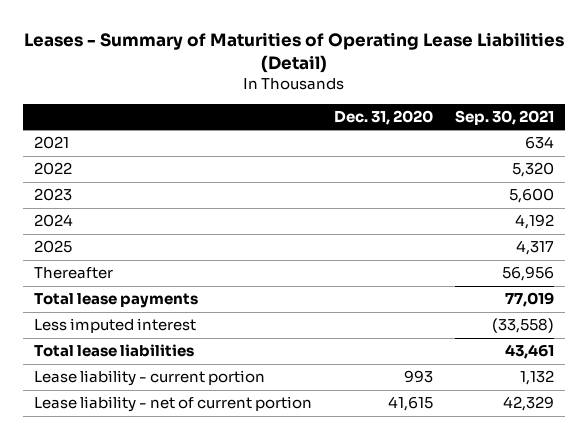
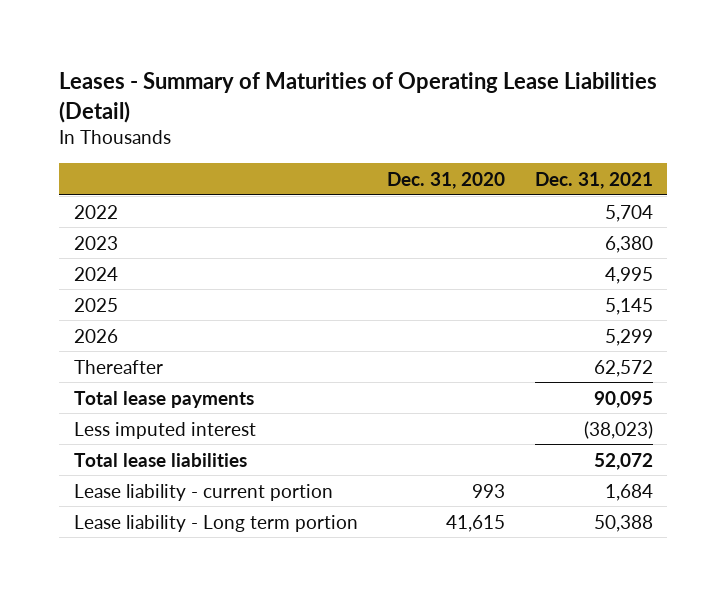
[454,109,554,125] Sep. 30, 2021 -> none
none -> [534,172,653,190] Dec. 31, 2021
[34,136,70,150] 2021 -> none
none -> [74,328,119,343] 2026
[34,396,313,413] Lease liability - net of current portion -> [74,514,359,532] Lease liability - Long term portion

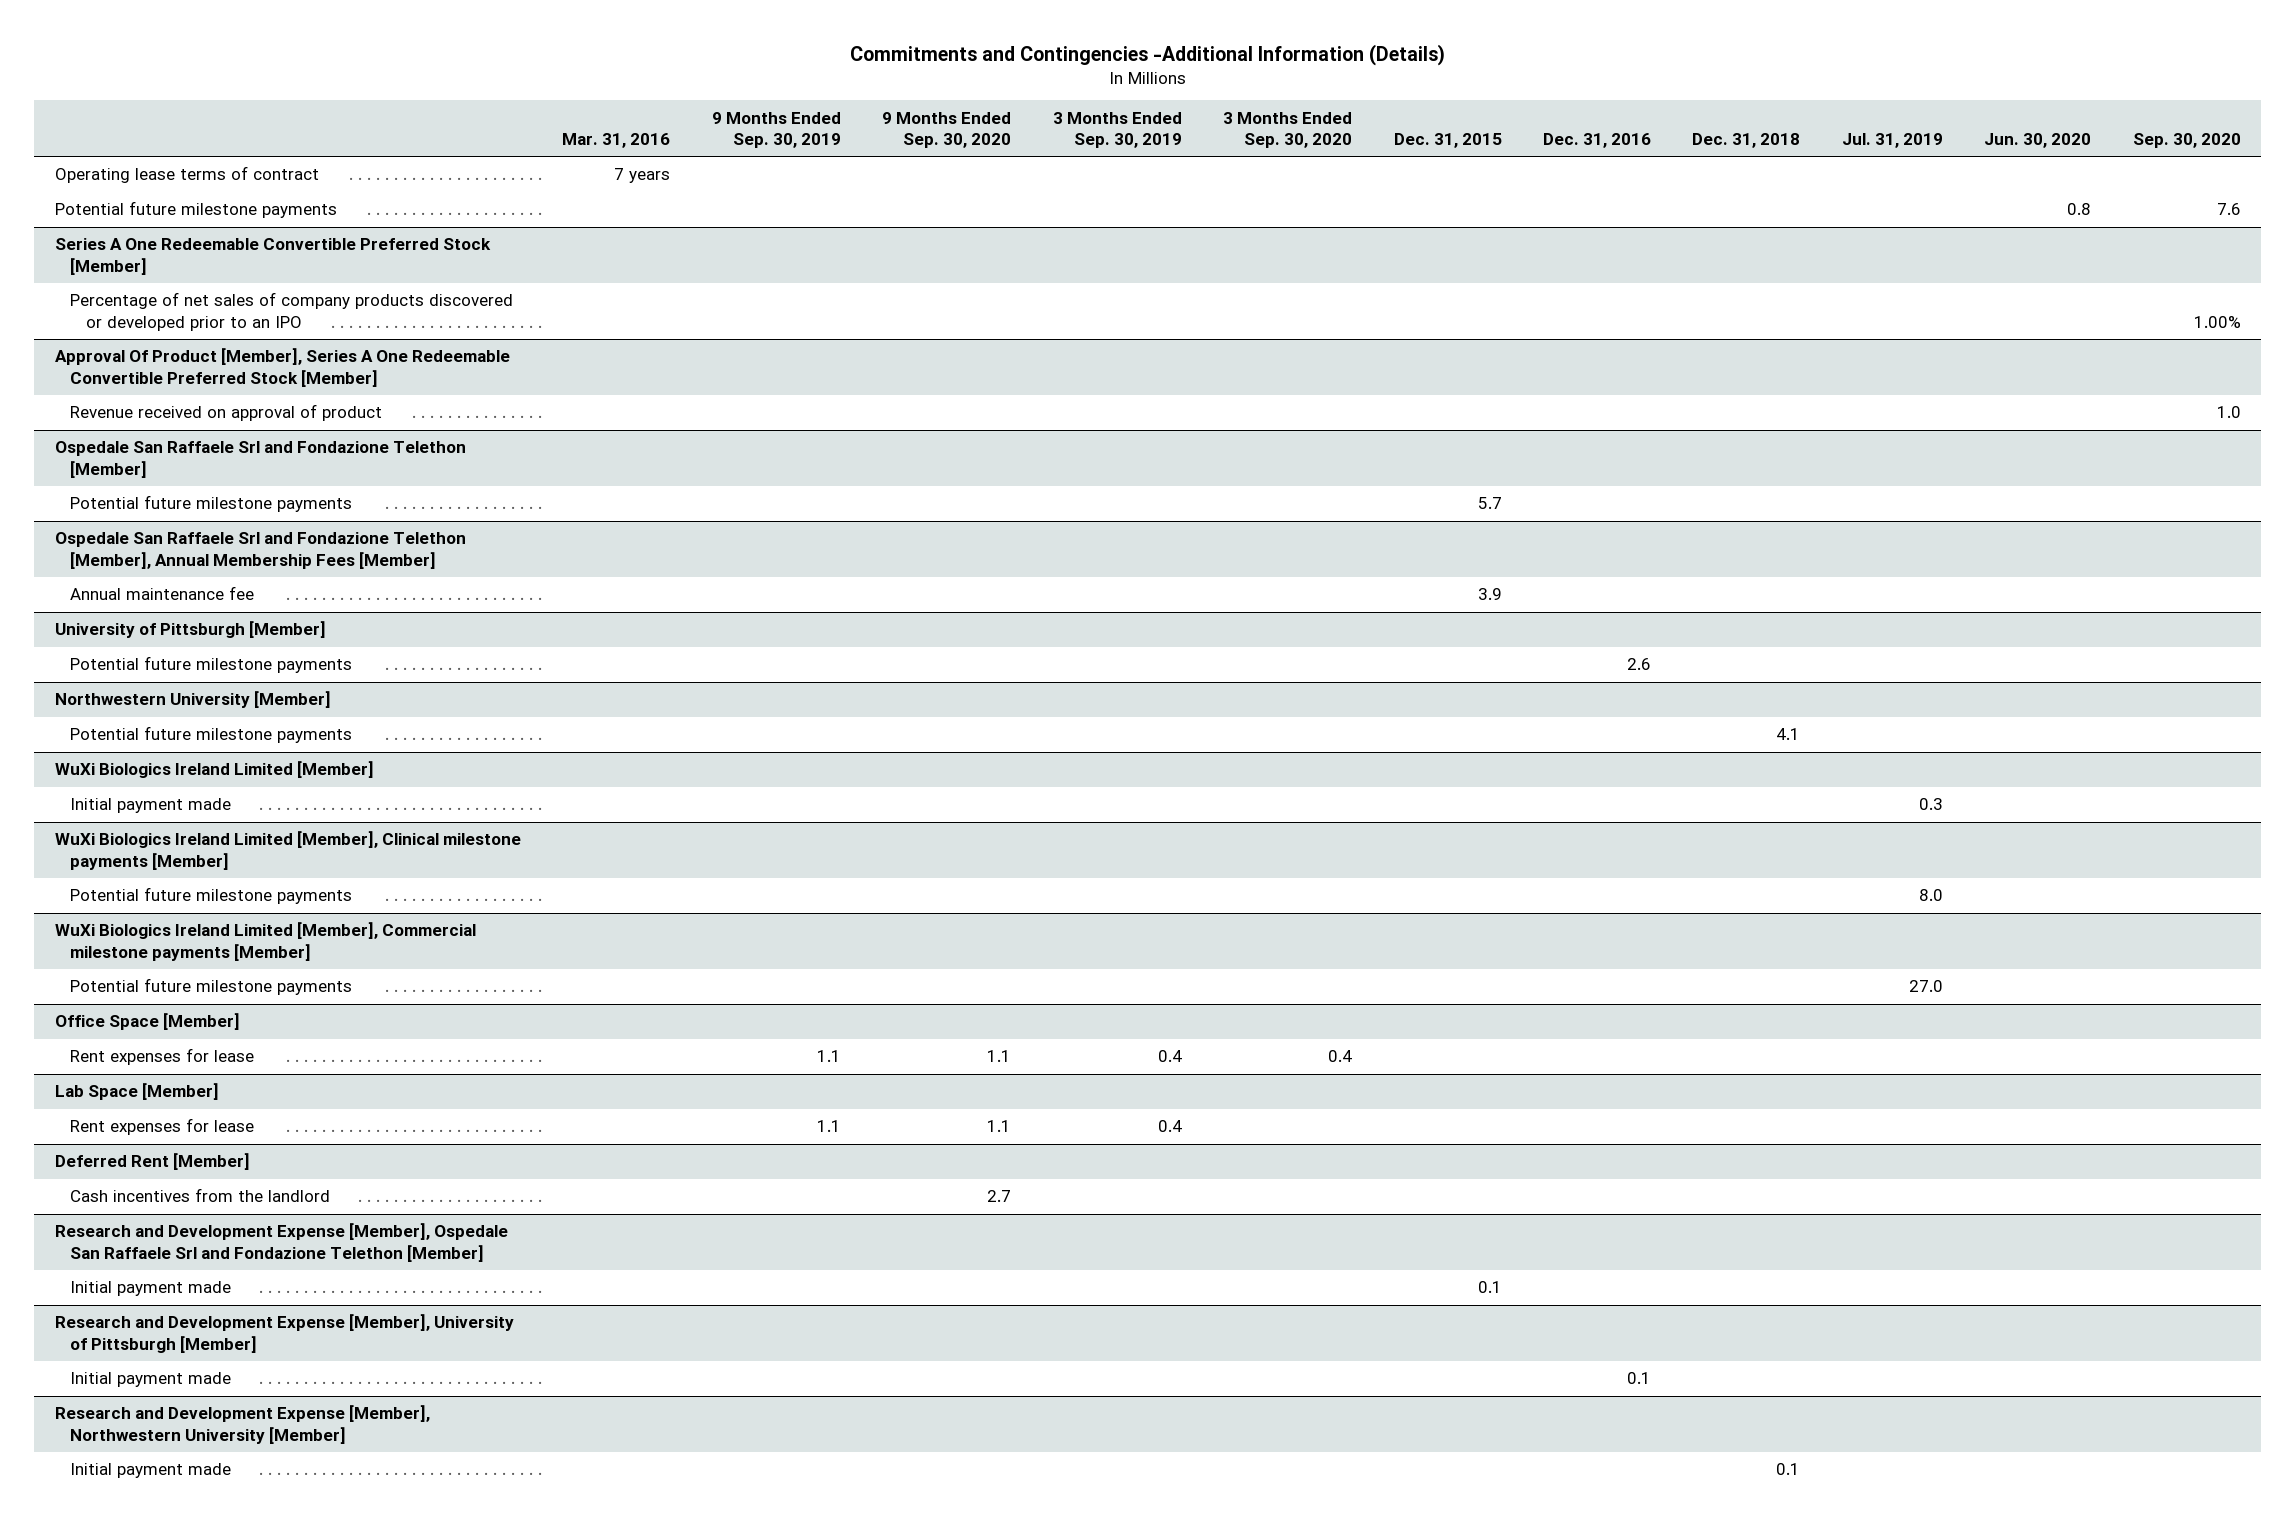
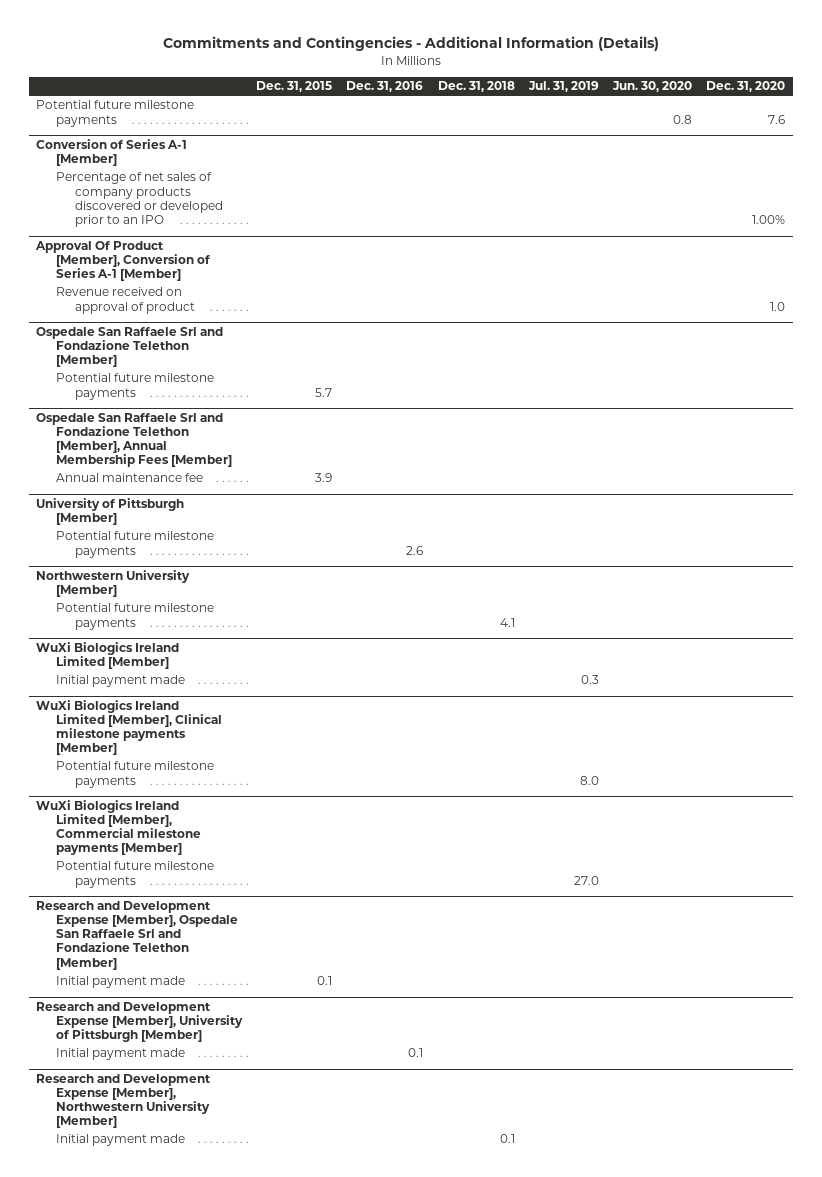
[849,43,1445,66] Commitments and Contingencies -Additional Information (Details) -> [162,36,659,52] Commitments and Contingencies - Additional Information (Details)
[562,132,671,148] Mar. 31, 2016 -> none
[711,111,841,148] 9 Months Ended Sep. 30, 2019 -> none
[882,111,1012,148] 9 Months Ended Sep. 30, 2020 -> none
[1052,111,1182,148] 3 Months Ended Sep. 30, 2019 -> none
[1223,111,1353,148] 3 Months Ended Sep. 30, 2020 -> none
[2132,132,2241,148] Sep. 30, 2020 -> none
none -> [706,81,786,93] Dec. 31, 2020
[55,166,320,184] Operating lease terms of contract -> none
[55,238,492,275] Series A One Redeemable Convertible Preferred Stock [Member] -> [36,138,188,166] Conversion of Series A-1 [Member]
[55,348,511,387] Approval Of Product [Member], Series A One Redeemable Convertible Preferred Stock [Member] -> none
[70,404,383,422] Revenue received on approval of product -> none
none -> [35,240,210,282] Approval Of Product [Member], Conversion of Series A-1 [Member]
none -> [55,287,195,314] Revenue received on approval of product
[55,1013,241,1031] Office Space [Member] -> none
[70,1048,255,1066] Rent expenses for lease -> none
[55,1083,220,1101] Lab Space [Member] -> none
[70,1118,255,1136] Rent expenses for lease -> none
[55,1153,251,1171] Deferred Rent [Member] -> none
[70,1188,331,1203] Cash incentives from the landlord -> none

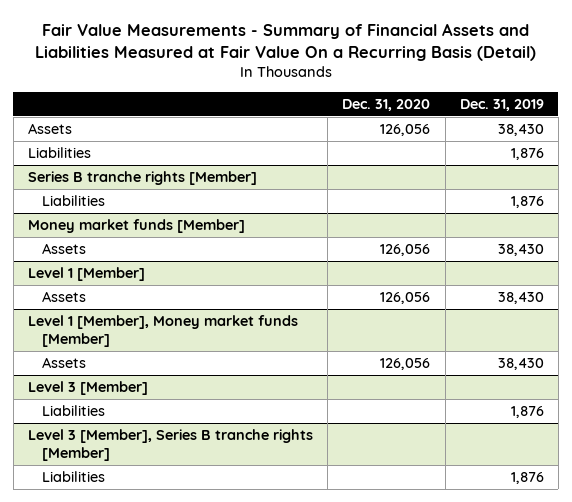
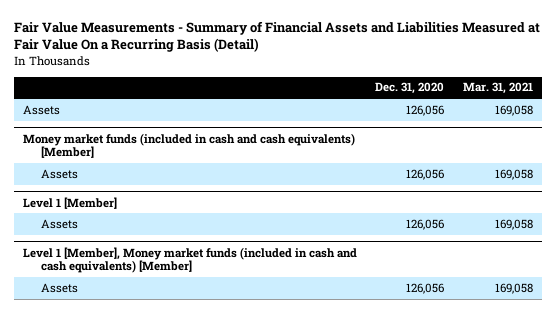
[459,98,544,111] Dec. 31, 2019 -> none
none -> [462,82,533,95] Mar. 31, 2021
[28,147,92,159] Liabilities -> none
[28,171,258,186] Series B tranche rights [Member] -> none
[41,195,105,207] Liabilities -> none
[28,219,246,234] Money market funds [Member] -> [22,132,355,159] Money market funds (included in cash and cash equivalents) [Member]
[28,315,299,348] Level 1 [Member], Money market funds [Member] -> [22,246,357,274] Level 1 [Member], Money market funds (included in cash and cash equivalents) [Member]
[28,381,149,396] Level 3 [Member] -> none
[41,405,105,417] Liabilities -> none
[28,429,314,462] Level 3 [Member], Series B tranche rights [Member] -> none
[41,471,105,483] Liabilities -> none

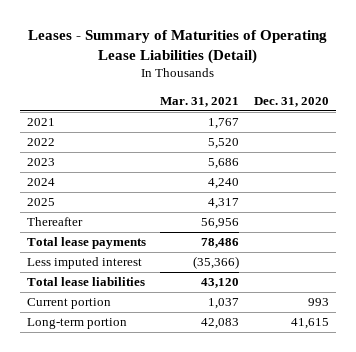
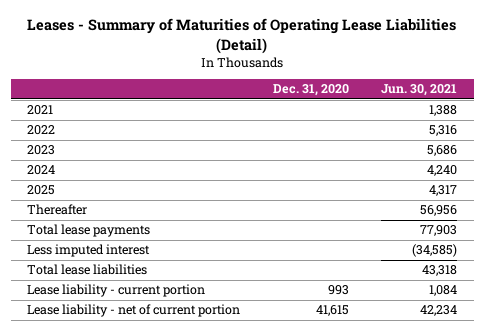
[160,96,240,107] Mar. 31, 2021 -> none
none -> [381,84,458,97] Jun. 30, 2021
[27,298,112,310] Current portion -> [27,284,206,298] Lease liability - current portion
[27,318,128,330] Long-term portion -> [27,304,241,318] Lease liability - net of current portion

